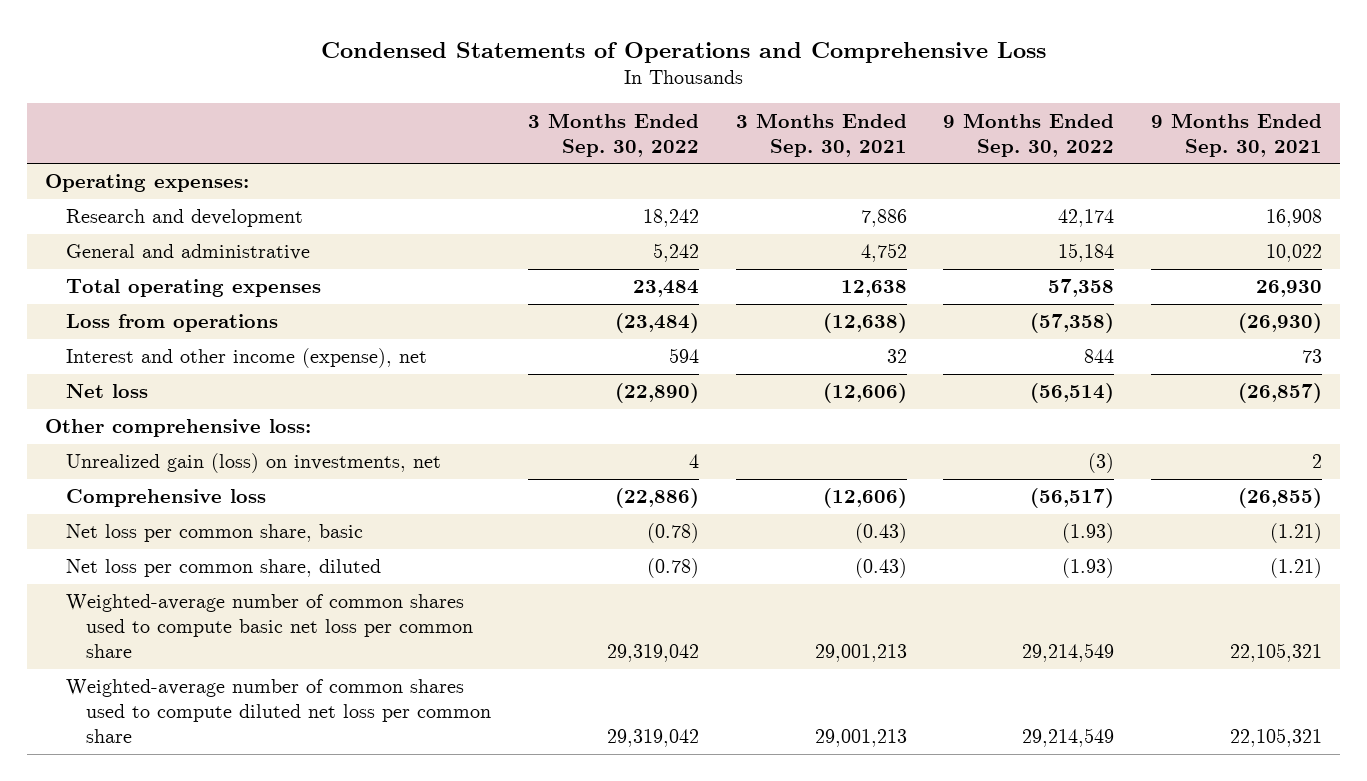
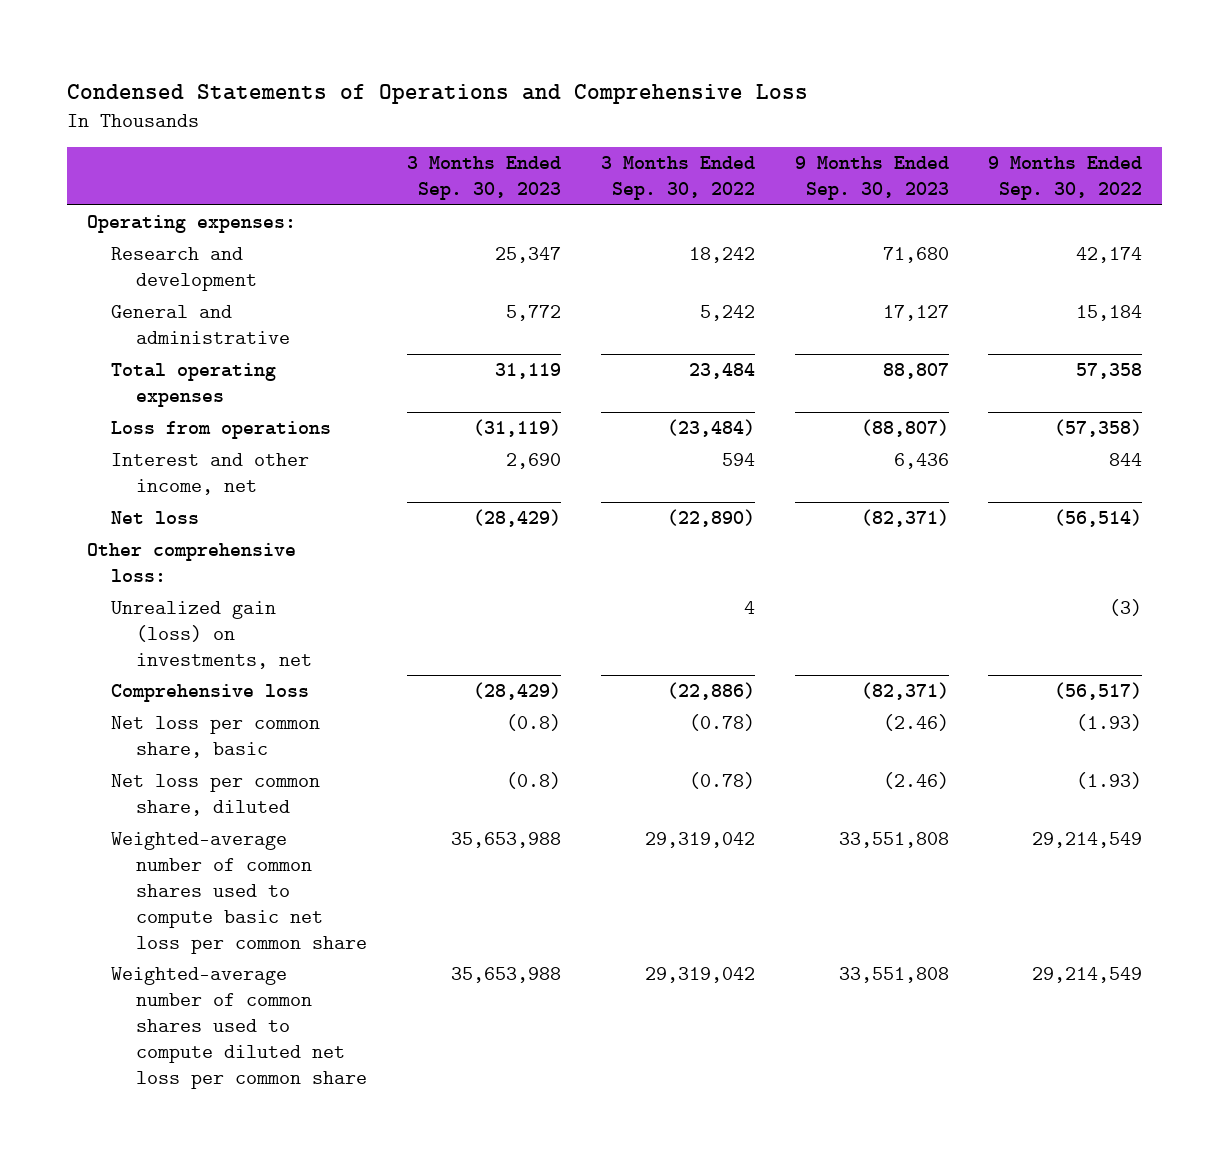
[735,112,907,157] 3 Months Ended Sep. 30, 2021 -> none
[1150,112,1322,157] 9 Months Ended Sep. 30, 2021 -> none
none -> [406,156,561,201] 3 Months Ended Sep. 30, 2023
none -> [794,156,949,201] 9 Months Ended Sep. 30, 2023
[65,348,427,369] Interest and other income (expense), net -> [111,453,310,495] Interest and other income, net

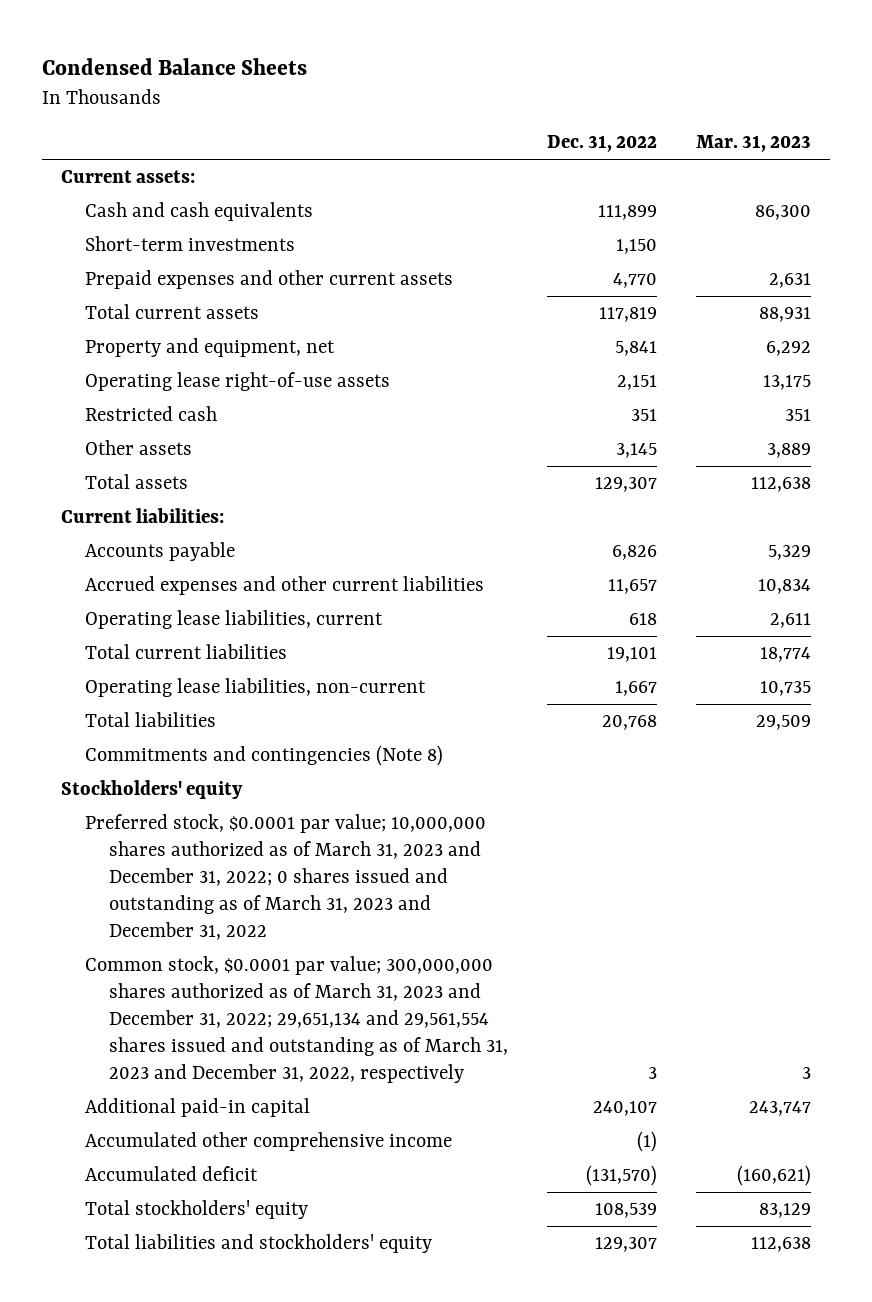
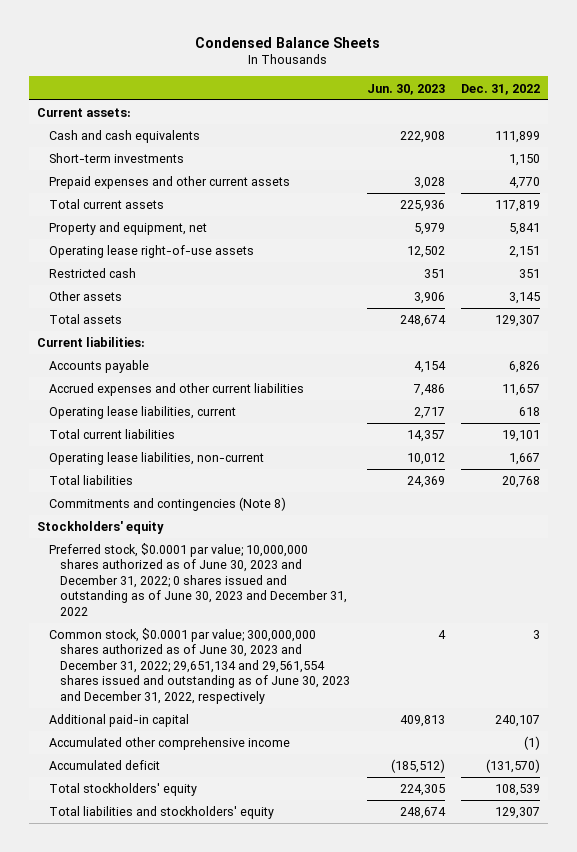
[695,135,811,153] Mar. 31, 2023 -> none
none -> [366,83,445,95] Jun. 30, 2023
[84,814,486,941] Preferred stock, $0.0001 par value; 10,000,000 shares authorized as of March 31, 2023 and December 31, 2022; 0 shares issued and outstanding as of March 31, 2023 and December 31, 2022 -> [48,543,348,616] Preferred stock, $0.0001 par value; 10,000,000 shares authorized as of June 30, 2023 and December 31, 2022; 0 shares issued and outstanding as of June 30, 2023 and December 31, 2022
[84,956,508,1084] Common stock, $0.0001 par value; 300,000,000 shares authorized as of March 31, 2023 and December 31, 2022; 29,651,134 and 29,561,554 shares issued and outstanding as of March 31, 2023 and December 31, 2022, respectively -> [48,628,351,704] Common stock, $0.0001 par value; 300,000,000 shares authorized as of June 30, 2023 and December 31, 2022; 29,651,134 and 29,561,554 shares issued and outstanding as of June 30, 2023 and December 31, 2022, respectively

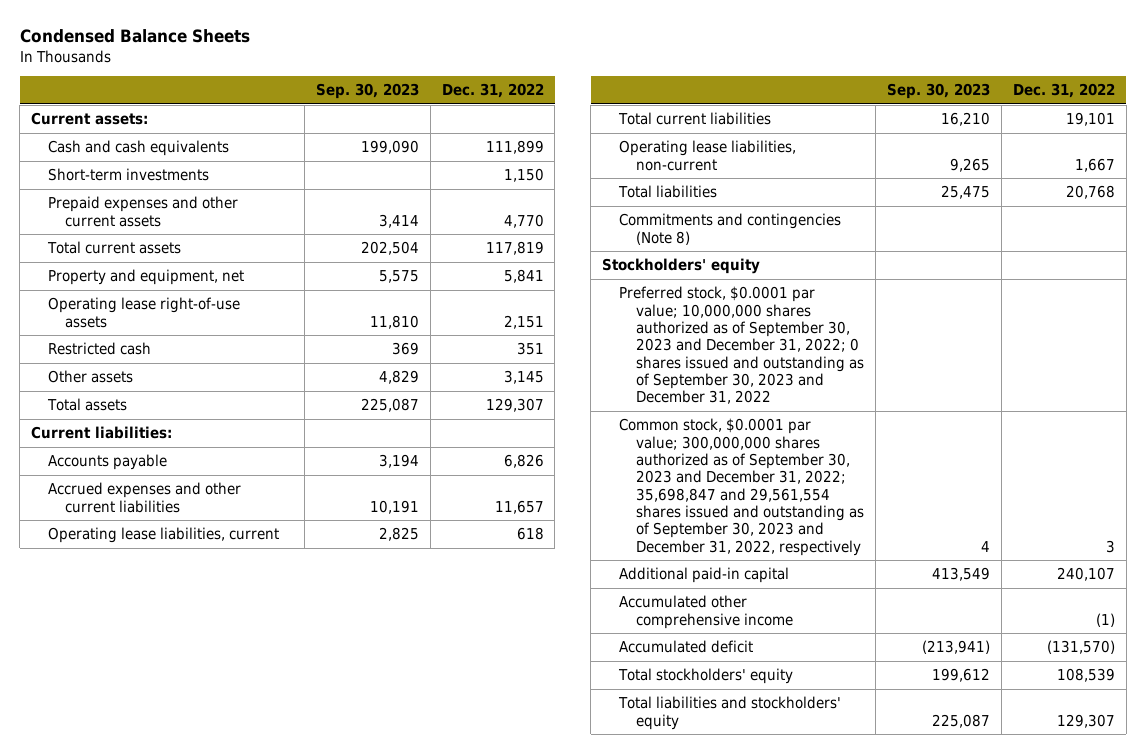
[366,83,445,95] Jun. 30, 2023 -> none
none -> [315,83,419,100] Sep. 30, 2023
[48,543,348,616] Preferred stock, $0.0001 par value; 10,000,000 shares authorized as of June 30, 2023 and December 31, 2022; 0 shares issued and outstanding as of June 30, 2023 and December 31, 2022 -> [619,286,865,405] Preferred stock, $0.0001 par value; 10,000,000 shares authorized as of September 30, 2023 and December 31, 2022; 0 shares issued and outstanding as of September 30, 2023 and December 31, 2022
[48,628,351,704] Common stock, $0.0001 par value; 300,000,000 shares authorized as of June 30, 2023 and December 31, 2022; 29,651,134 and 29,561,554 shares issued and outstanding as of June 30, 2023 and December 31, 2022, respectively -> [619,418,865,556] Common stock, $0.0001 par value; 300,000,000 shares authorized as of September 30, 2023 and December 31, 2022; 35,698,847 and 29,561,554 shares issued and outstanding as of September 30, 2023 and December 31, 2022, respectively

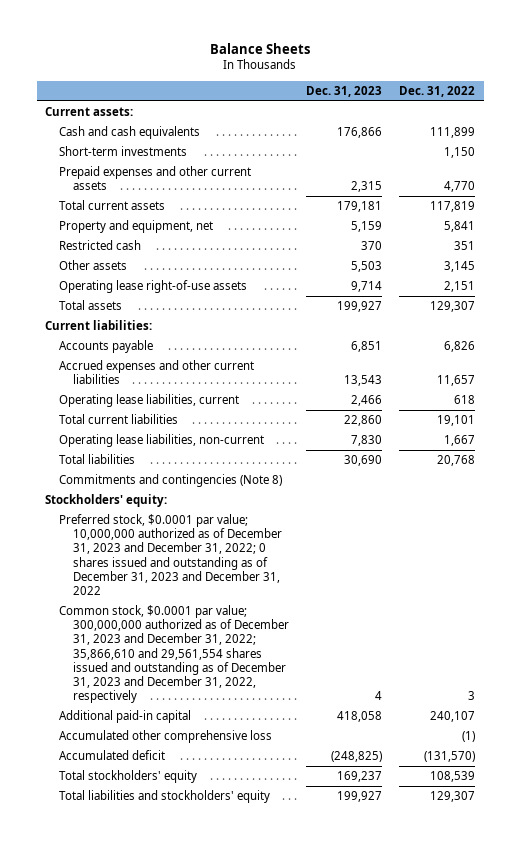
[19,29,250,44] Condensed Balance Sheets -> [210,43,311,55] Balance Sheets
[315,83,419,100] Sep. 30, 2023 -> none
none -> [305,85,382,97] Dec. 31, 2023
[48,297,241,328] Operating lease right-of-use assets -> [58,280,247,294] Operating lease right-of-use assets
[602,258,761,275] Stockholders' equity -> [45,494,168,508] Stockholders' equity:
[619,286,865,405] Preferred stock, $0.0001 par value; 10,000,000 shares authorized as of September 30, 2023 and December 31, 2022; 0 shares issued and outstanding as of September 30, 2023 and December 31, 2022 -> [58,514,282,596] Preferred stock, $0.0001 par value; 10,000,000 authorized as of December 31, 2023 and December 31, 2022; 0 shares issued and outstanding as of December 31, 2023 and December 31, 2022
[619,418,865,556] Common stock, $0.0001 par value; 300,000,000 shares authorized as of September 30, 2023 and December 31, 2022; 35,698,847 and 29,561,554 shares issued and outstanding as of September 30, 2023 and December 31, 2022, respectively -> [58,605,289,704] Common stock, $0.0001 par value; 300,000,000 authorized as of December 31, 2023 and December 31, 2022; 35,866,610 and 29,561,554 shares issued and outstanding as of December 31, 2023 and December 31, 2022, respectively
[619,595,794,629] Accumulated other comprehensive income -> [58,730,272,744] Accumulated other comprehensive loss

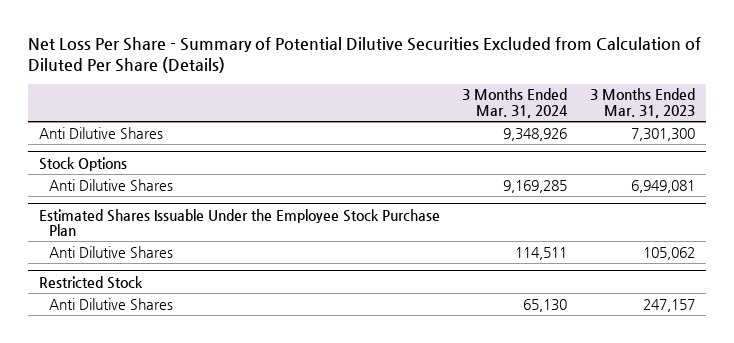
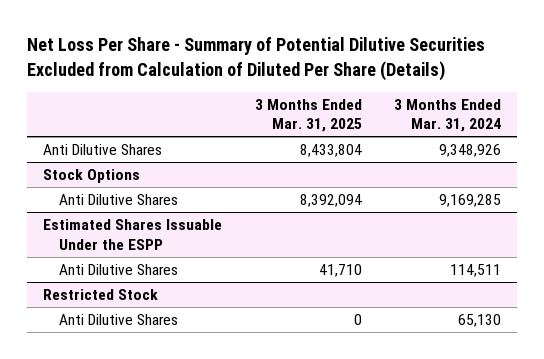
[589,88,695,119] 3 Months Ended Mar. 31, 2023 -> none
none -> [254,98,362,133] 3 Months Ended Mar. 31, 2025
[39,208,441,237] Estimated Shares Issuable Under the Employee Stock Purchase Plan -> [43,219,223,250] Estimated Shares Issuable Under the ESPP

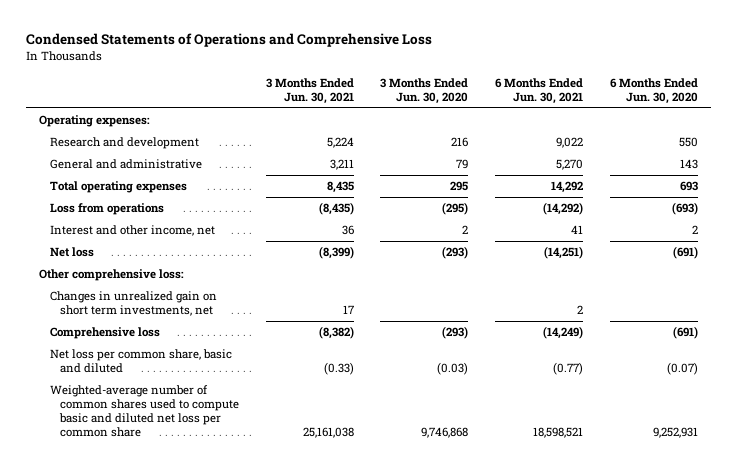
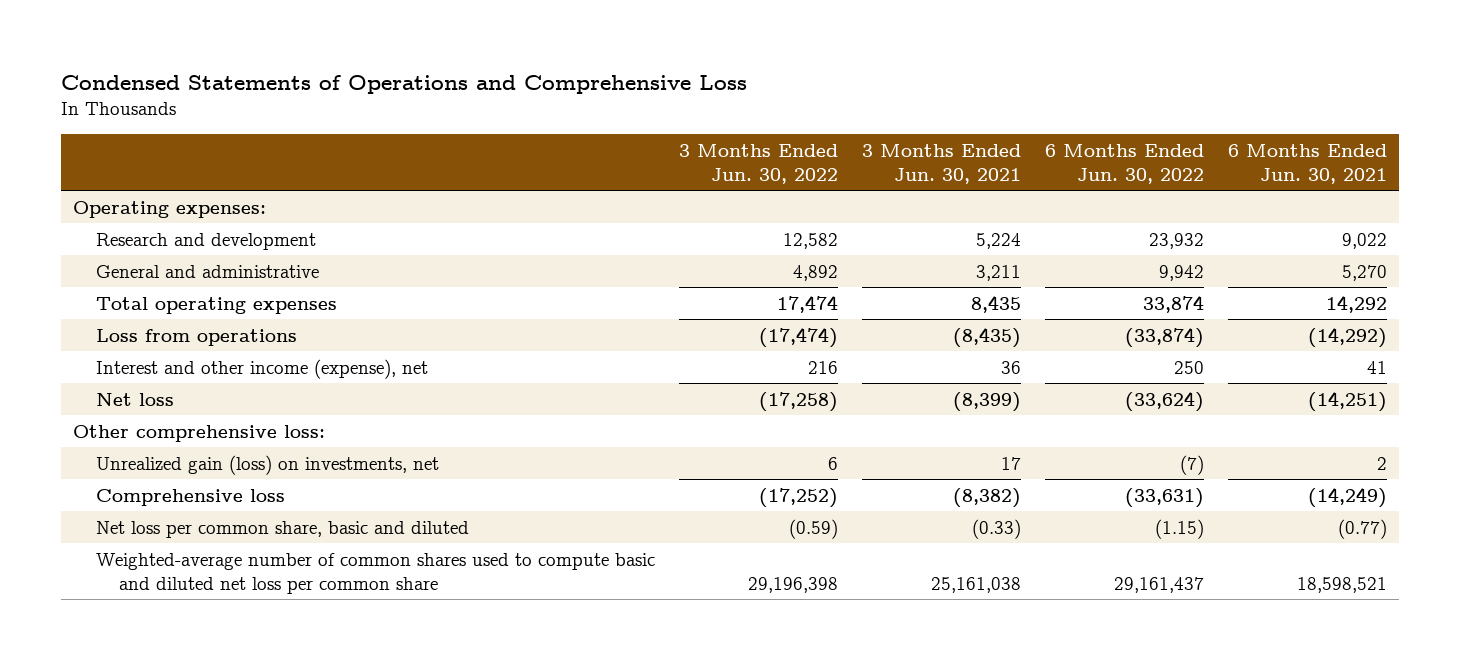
[380,77,469,104] 3 Months Ended Jun. 30, 2020 -> none
[609,77,698,104] 6 Months Ended Jun. 30, 2020 -> none
none -> [678,143,838,184] 3 Months Ended Jun. 30, 2022
none -> [1045,143,1205,184] 6 Months Ended Jun. 30, 2022
[49,225,215,237] Interest and other income, net -> [95,358,428,379] Interest and other income (expense), net
[49,291,217,317] Changes in unrealized gain on short term investments, net -> [95,454,439,475] Unrealized gain (loss) on investments, net

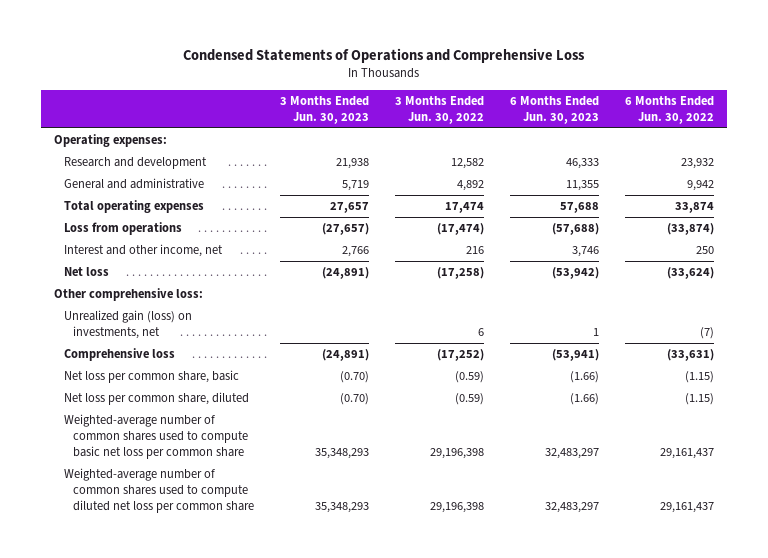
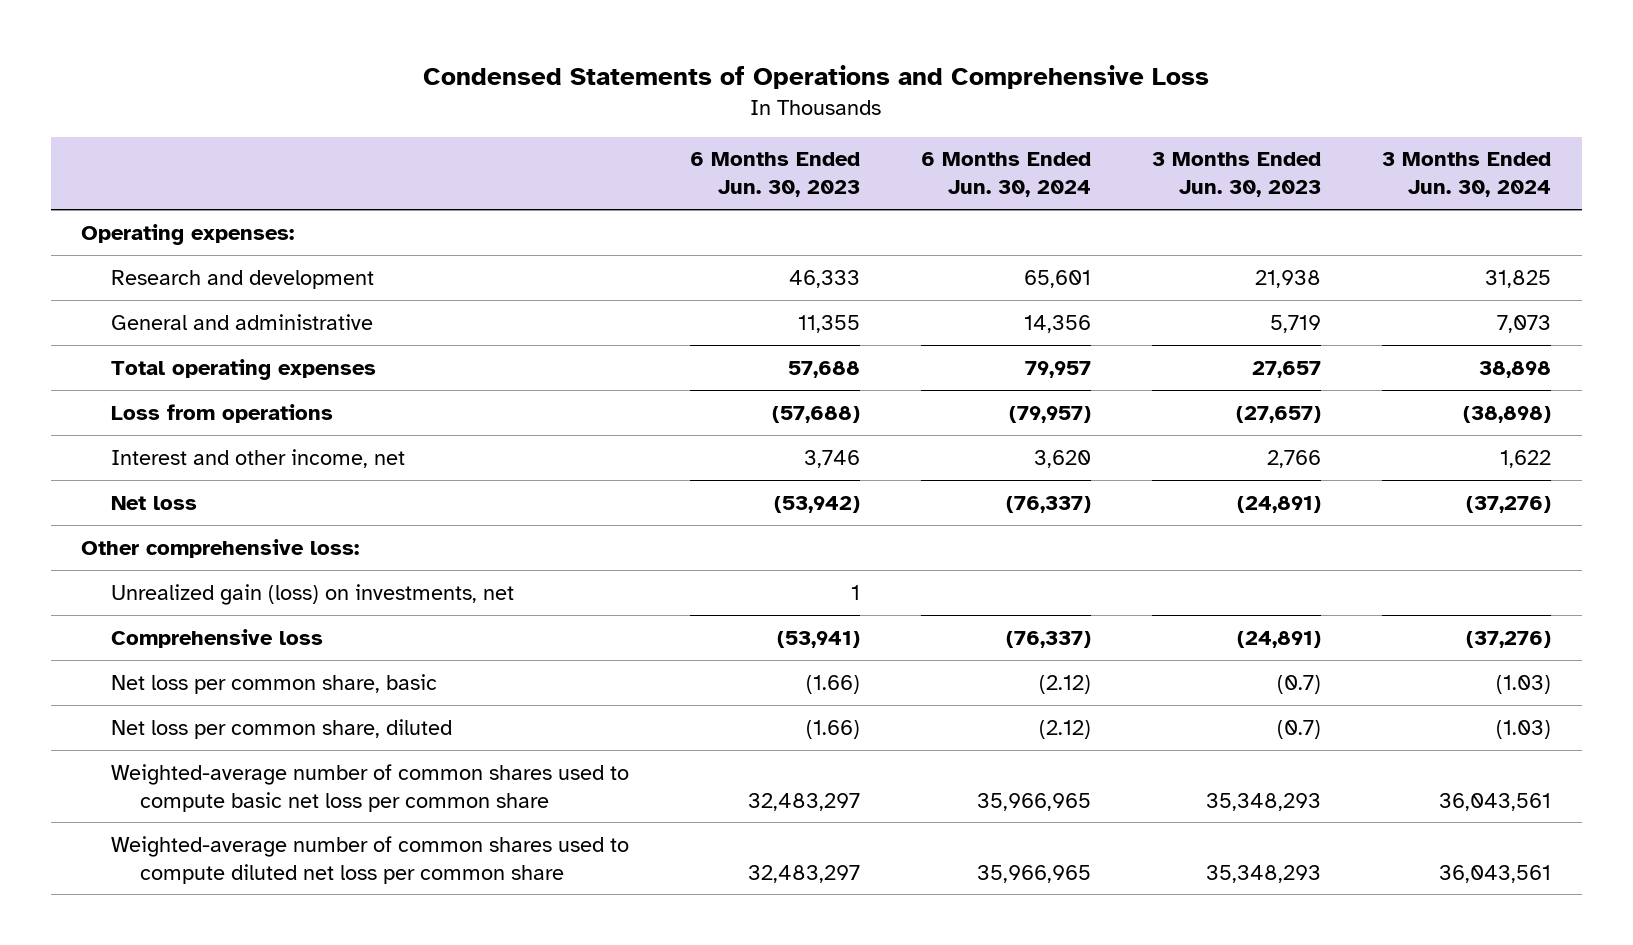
[395,96,485,124] 3 Months Ended Jun. 30, 2022 -> none
[625,96,715,124] 6 Months Ended Jun. 30, 2022 -> none
none -> [920,152,1091,198] 6 Months Ended Jun. 30, 2024
none -> [1382,152,1552,198] 3 Months Ended Jun. 30, 2024
[340,371,370,384] (0.70) -> [1277,674,1322,694] (0.7)
[340,393,370,406] (0.70) -> [1277,719,1322,739] (0.7)

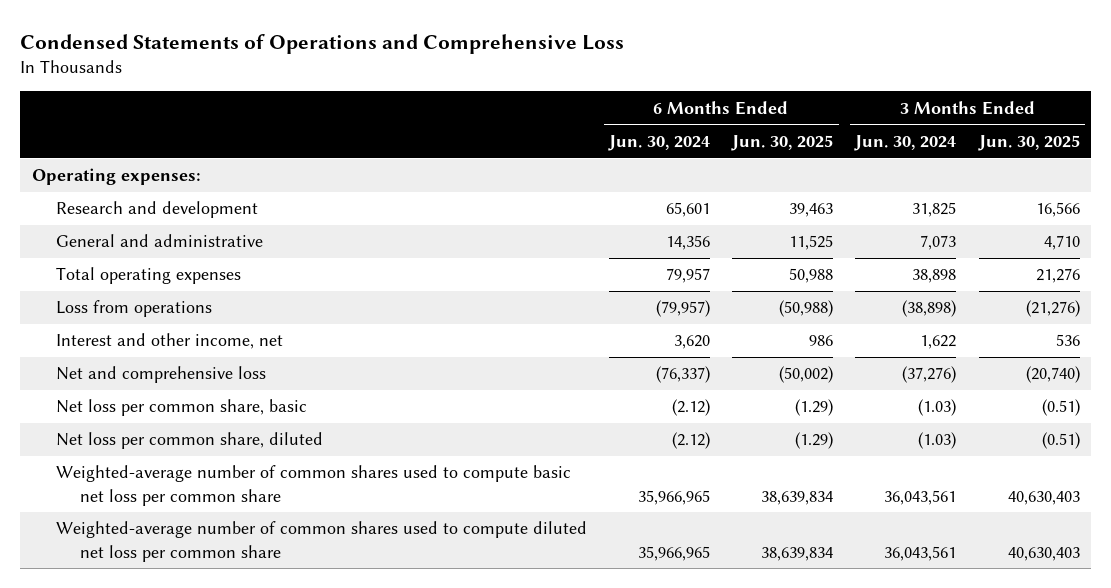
[689,152,860,198] 6 Months Ended Jun. 30, 2023 -> none
[1152,152,1322,198] 3 Months Ended Jun. 30, 2023 -> none
none -> [731,135,834,152] Jun. 30, 2025
none -> [977,135,1080,152] Jun. 30, 2025
[110,495,197,510] Net loss -> none
[81,538,360,558] Other comprehensive loss: -> none
[110,583,514,605] Unrealized gain (loss) on investments, net -> none
[110,628,323,648] Comprehensive loss -> [56,366,267,384] Net and comprehensive loss

